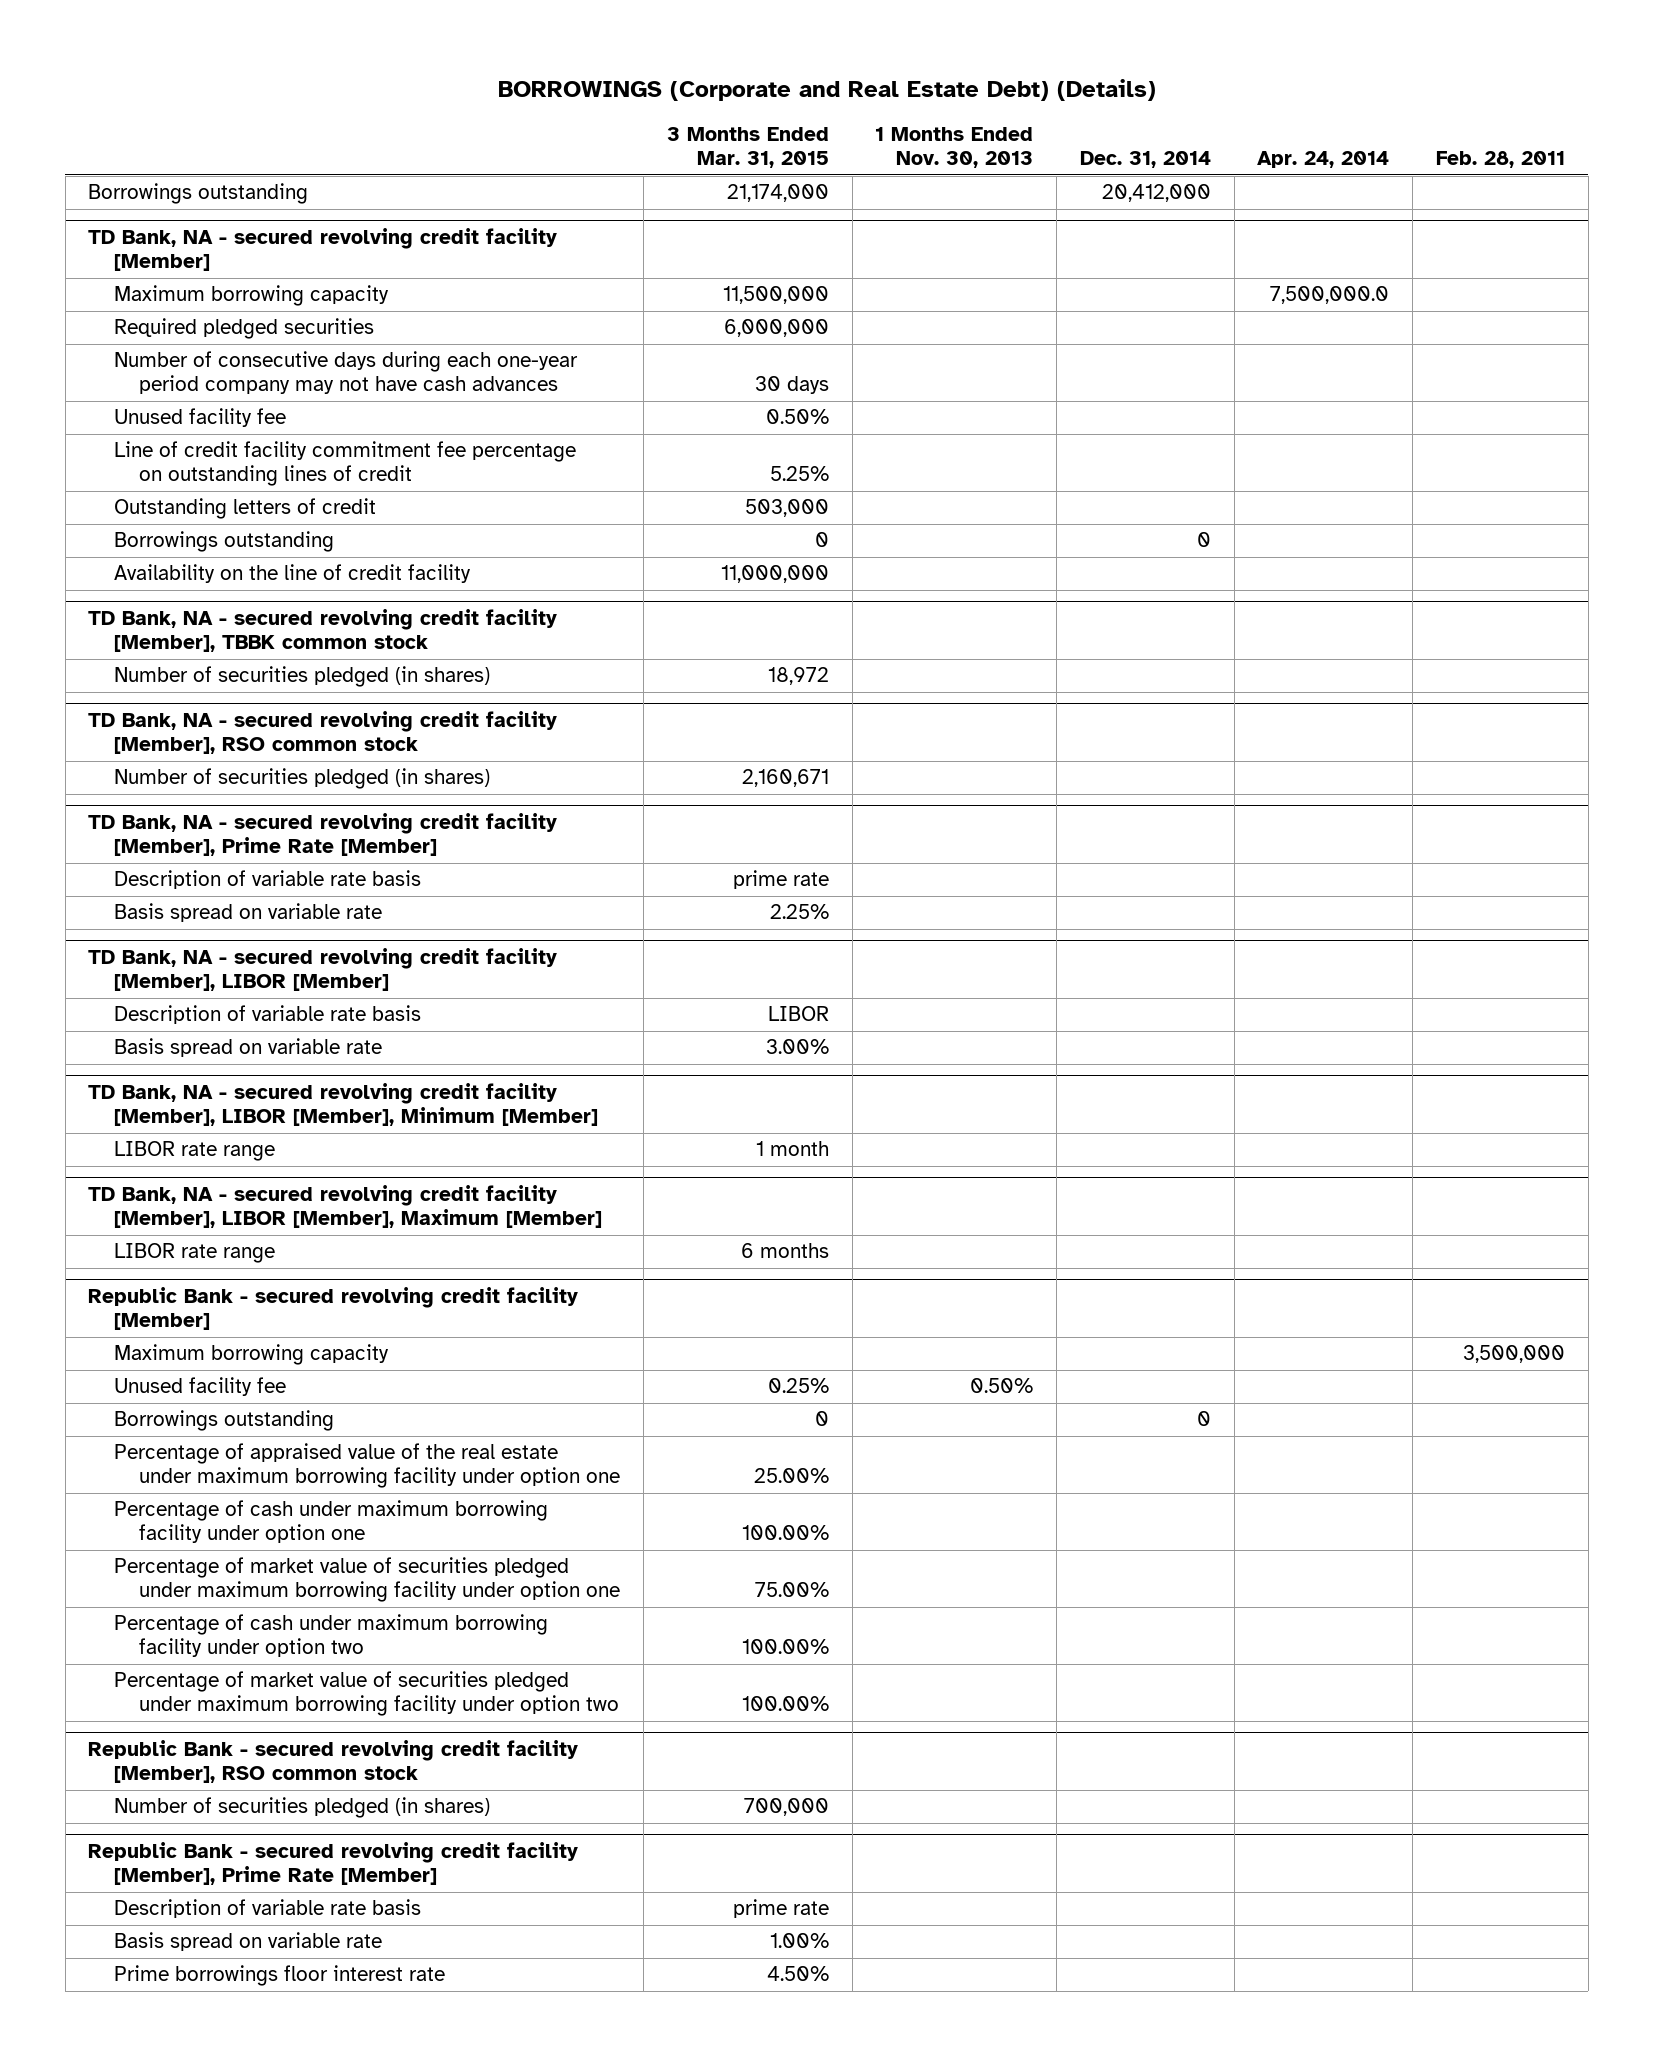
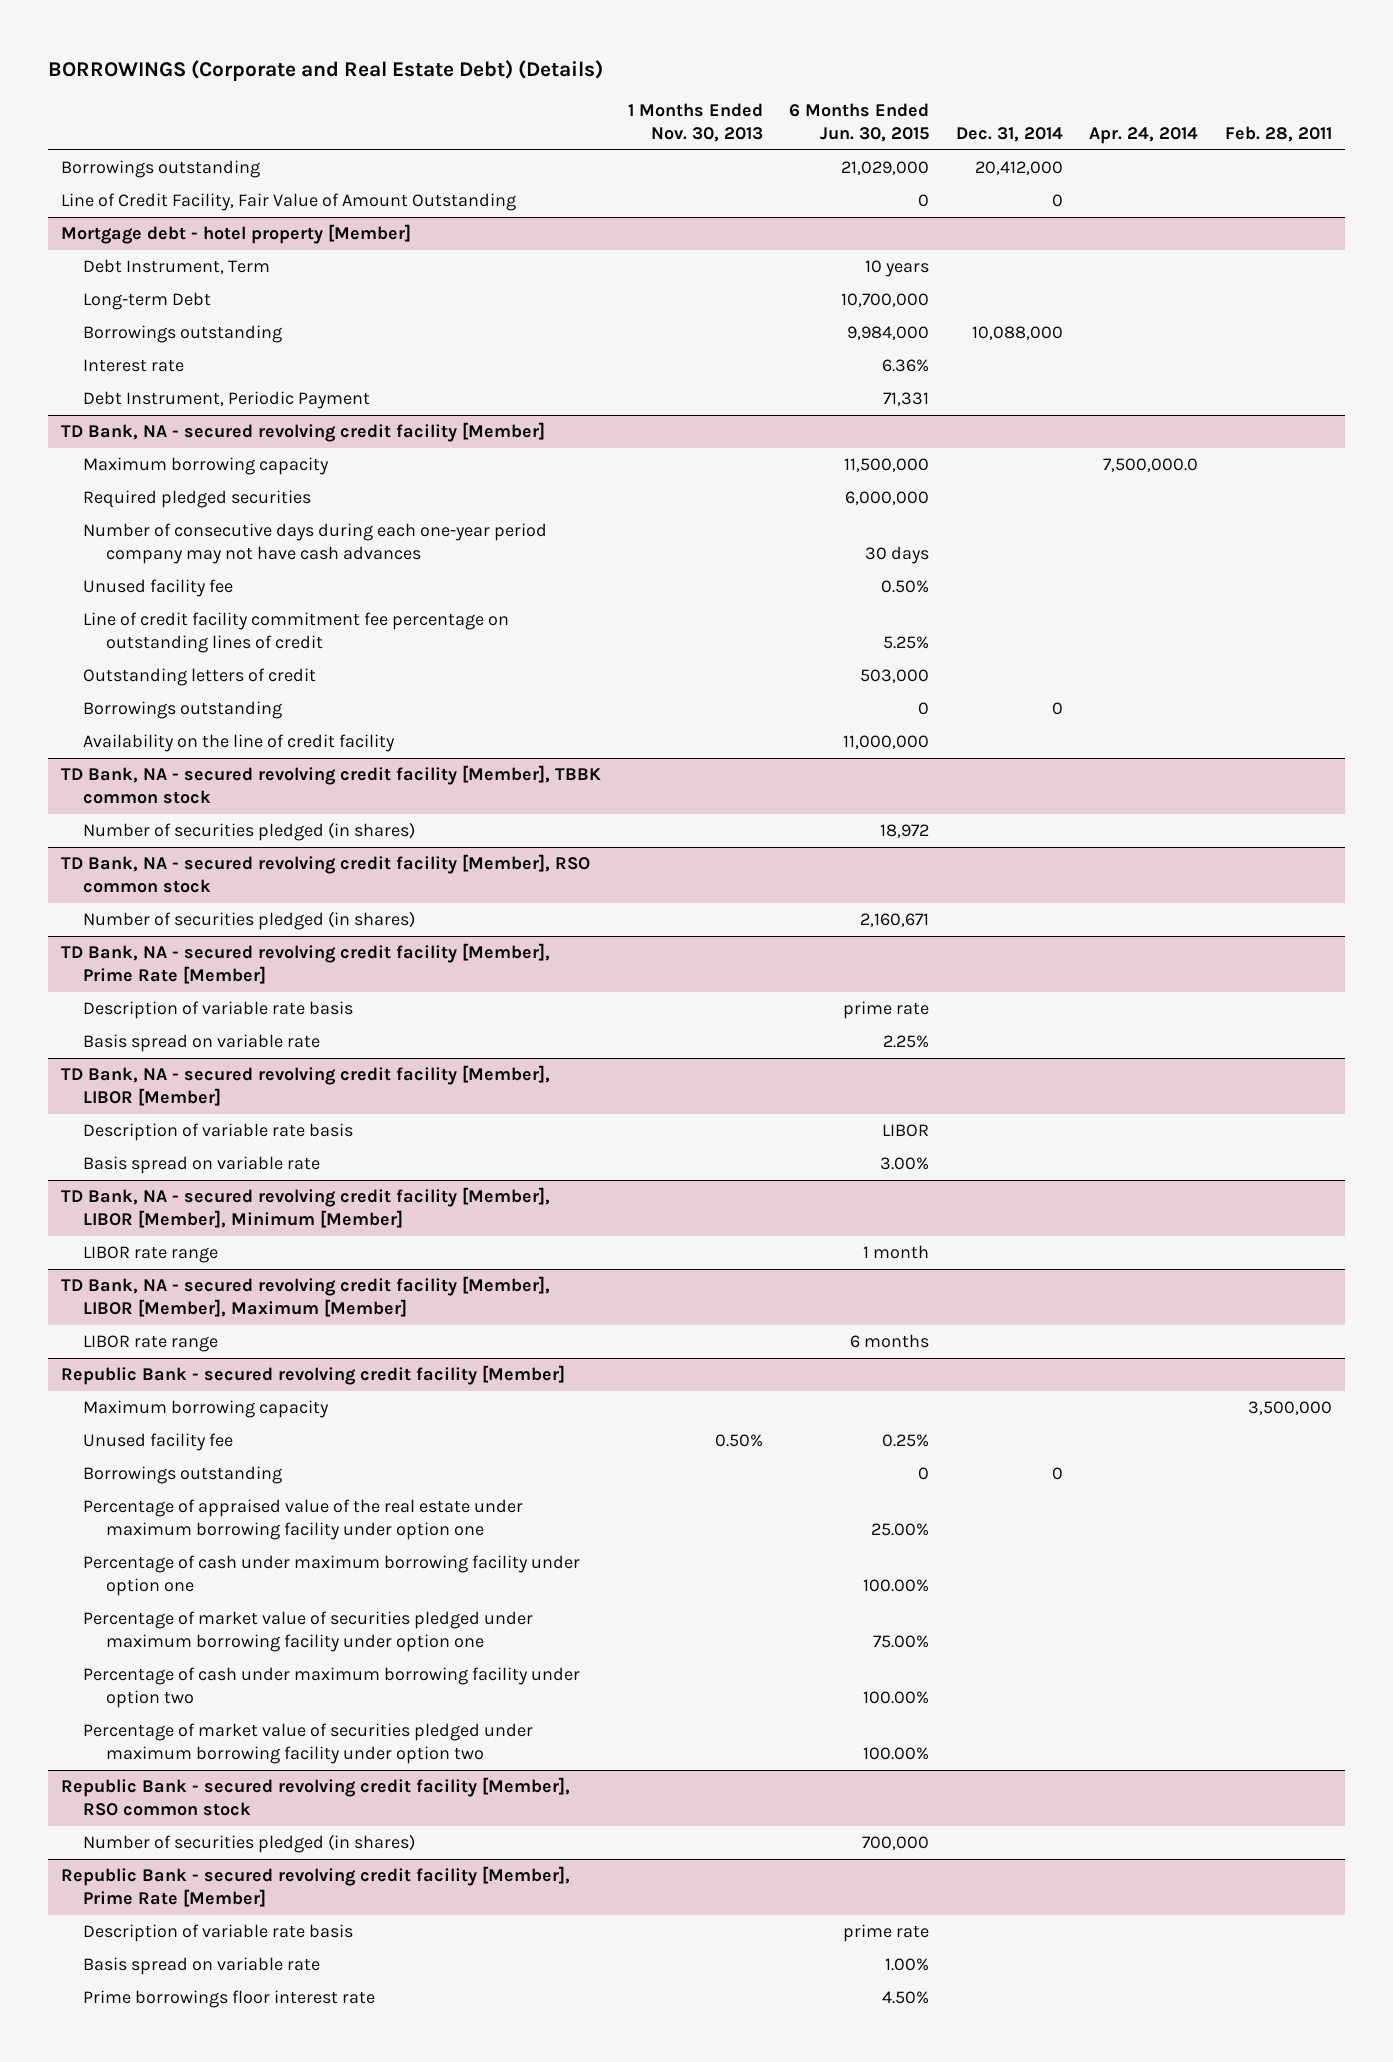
[666,127,829,169] 3 Months Ended Mar. 31, 2015 -> none
none -> [789,103,930,143] 6 Months Ended Jun. 30, 2015
none -> [61,193,517,212] Line of Credit Facility, Fair Value of Amount Outstanding
none -> [61,224,412,245] Mortgage debt - hotel property [Member]
none -> [83,259,271,275] Debt Instrument, Term
none -> [83,292,212,311] Long-term Debt
none -> [83,325,283,344] Borrowings outstanding
none -> [83,359,185,373] Interest rate
none -> [83,391,371,410] Debt Instrument, Periodic Payment

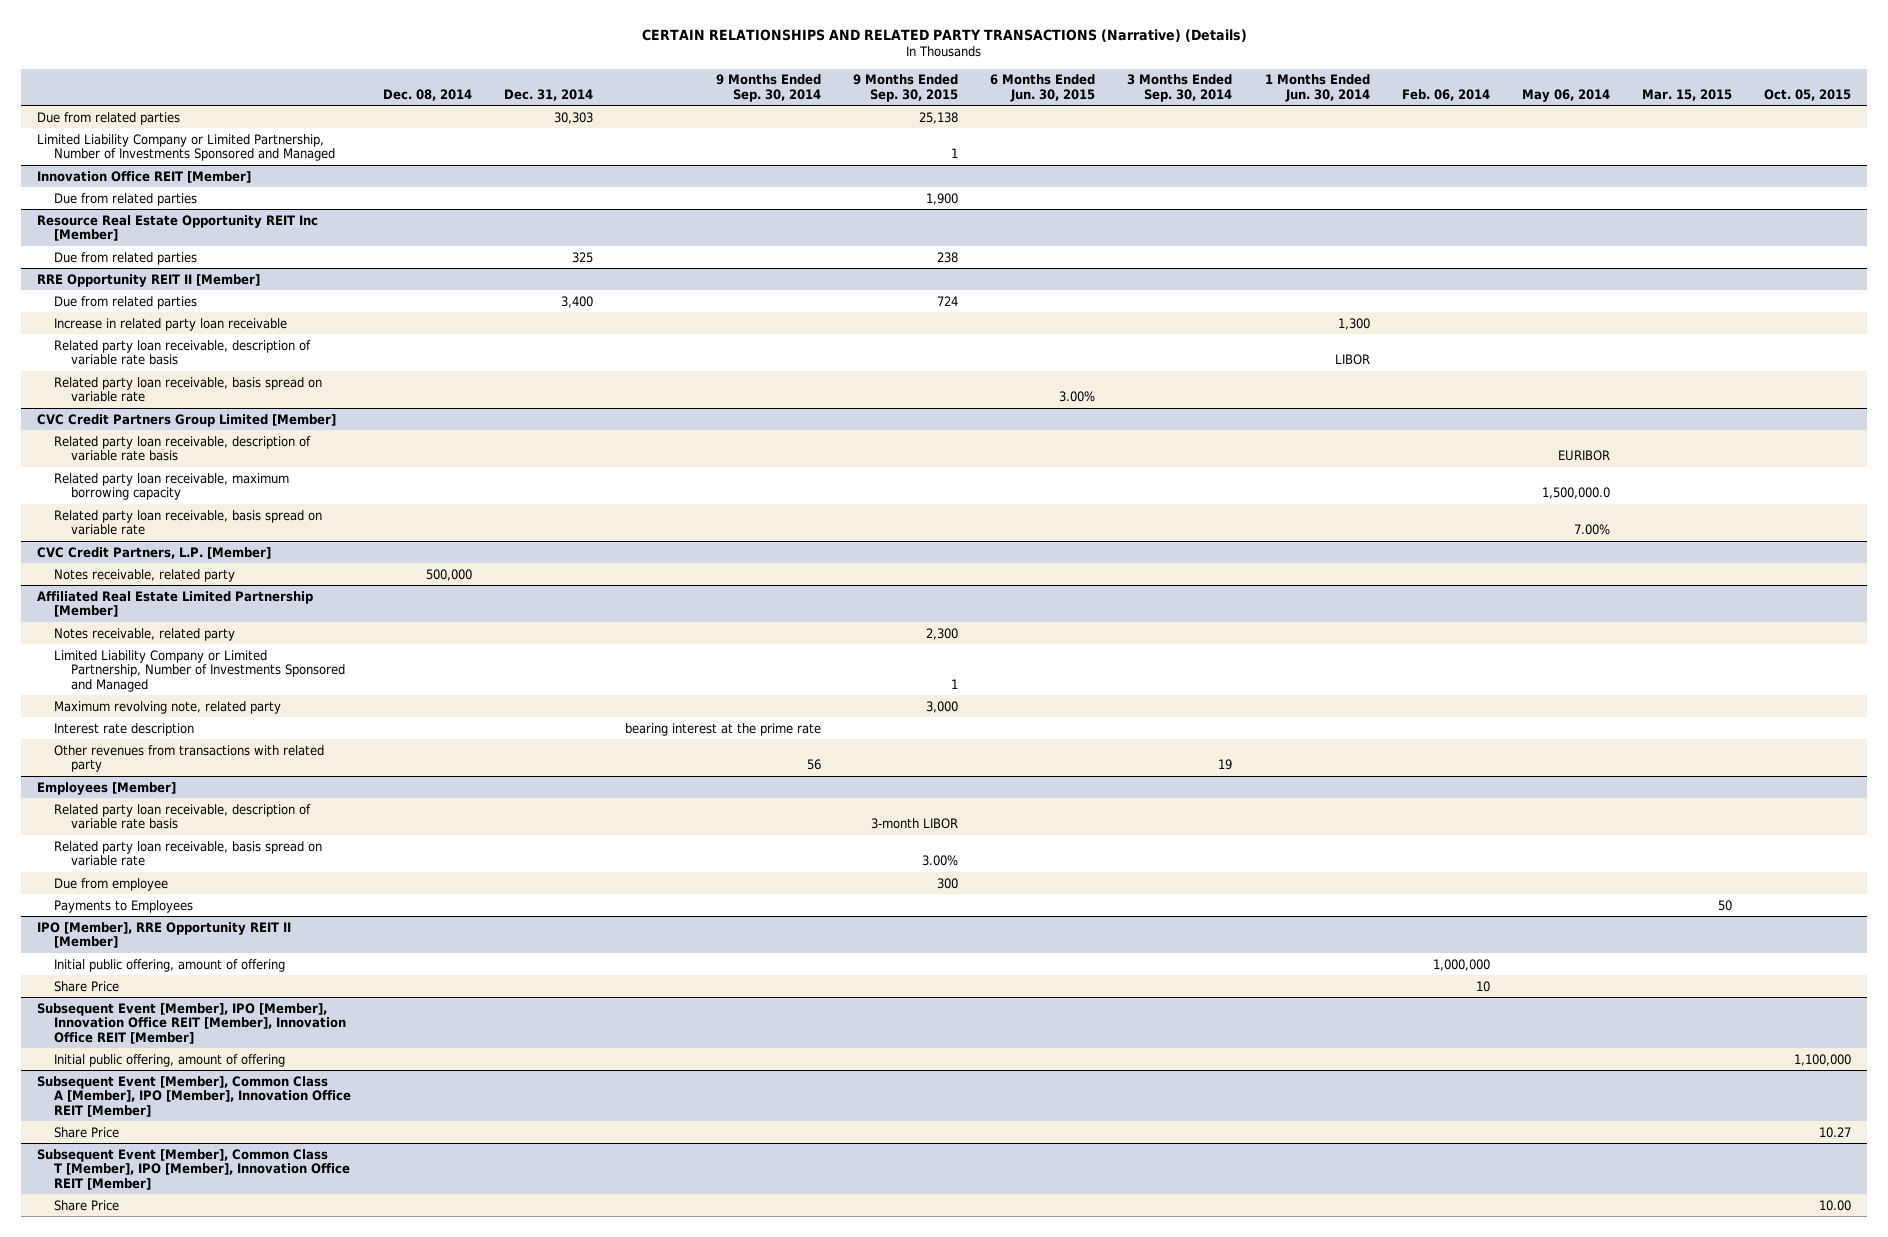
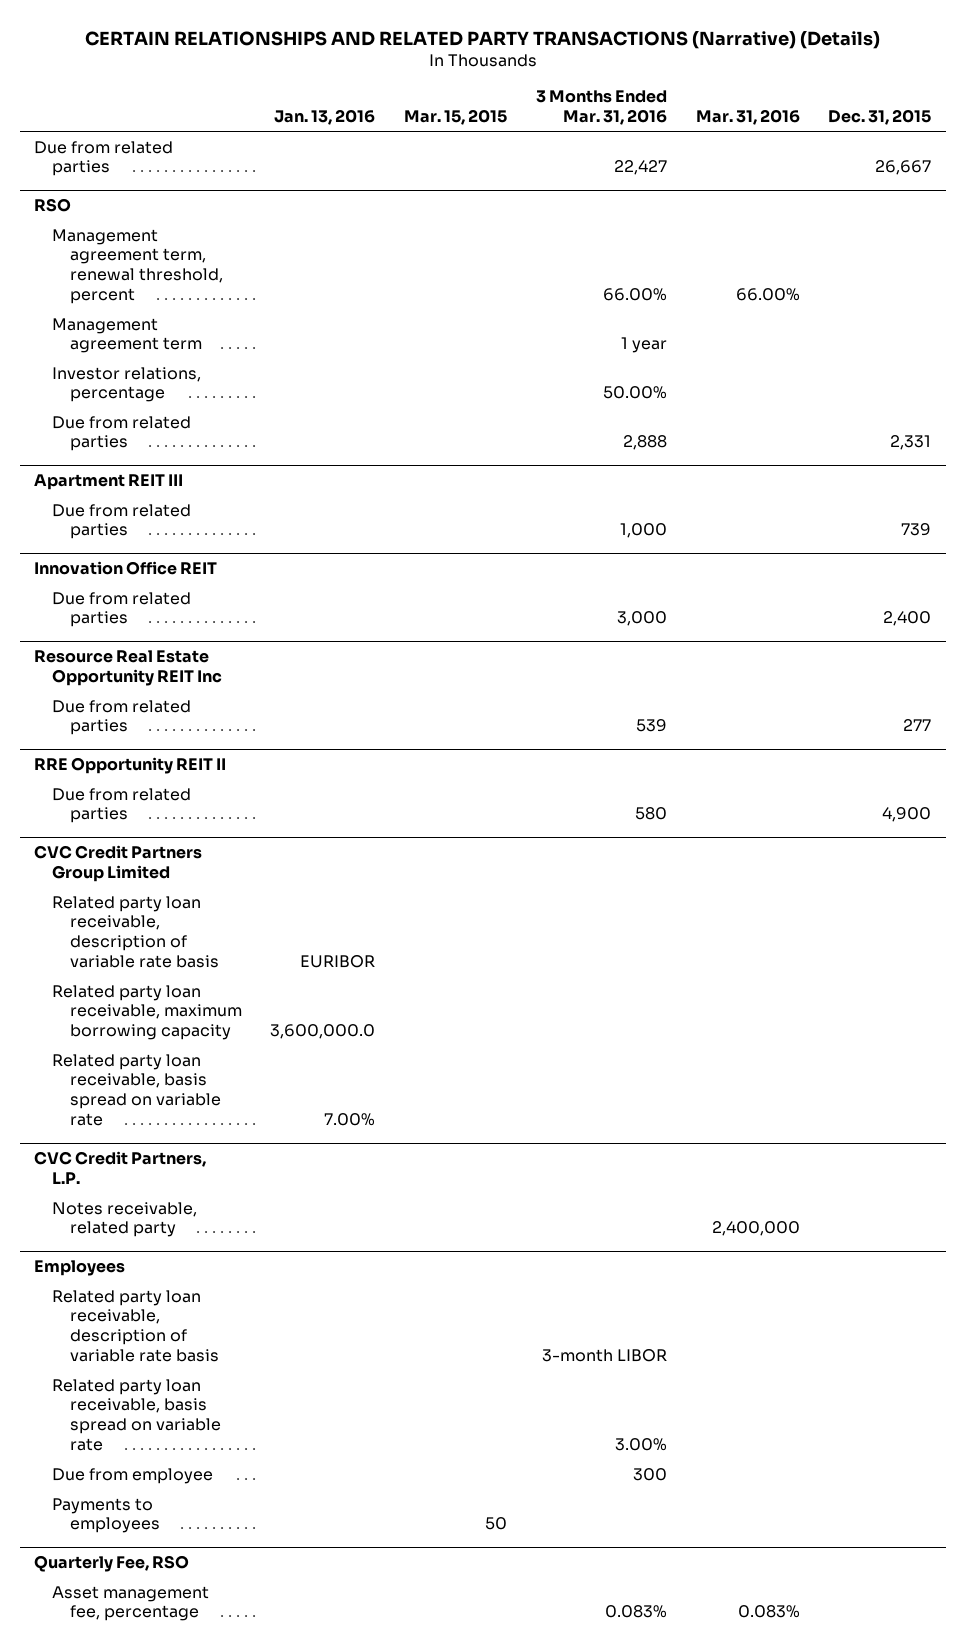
[382,88,472,101] Dec. 08, 2014 -> none
[503,88,593,101] Dec. 31, 2014 -> none
[716,74,822,102] 9 Months Ended Sep. 30, 2014 -> none
[853,74,959,102] 9 Months Ended Sep. 30, 2015 -> none
[990,74,1096,102] 6 Months Ended Jun. 30, 2015 -> none
[1127,74,1233,102] 3 Months Ended Sep. 30, 2014 -> none
[1264,74,1370,102] 1 Months Ended Jun. 30, 2014 -> none
[1401,88,1490,101] Feb. 06, 2014 -> none
[1521,88,1610,102] May 06, 2014 -> none
[1763,88,1851,101] Oct. 05, 2015 -> none
none -> [274,109,376,126] Jan. 13, 2016
none -> [535,90,667,126] 3 Months Ended Mar. 31, 2016
none -> [695,109,800,126] Mar. 31, 2016
none -> [828,109,932,126] Dec. 31, 2015
[36,133,335,162] Limited Liability Company or Limited Partnership, Number of Investments Sponsored and Managed -> none
none -> [34,198,72,213] RSO
none -> [52,228,223,304] Management agreement term, renewal threshold, percent
none -> [52,317,202,354] Management agreement term
none -> [52,366,202,403] Investor relations, percentage
none -> [52,415,192,452] Due from related parties
none -> [34,474,184,491] Apartment REIT III
none -> [52,503,192,540] Due from related parties
[36,170,251,183] Innovation Office REIT [Member] -> [34,561,218,576] Innovation Office REIT
[36,214,318,242] Resource Real Estate Opportunity REIT Inc [Member] -> [34,650,223,687] Resource Real Estate Opportunity REIT Inc
[36,273,260,287] RRE Opportunity REIT II [Member] -> [34,757,227,775] RRE Opportunity REIT II
[53,317,287,331] Increase in related party loan receivable -> none
[53,339,311,366] Related party loan receivable, description of variable rate basis -> none
[53,376,322,403] Related party loan receivable, basis spread on variable rate -> none
[36,413,336,427] CVC Credit Partners Group Limited [Member] -> [34,845,203,883] CVC Credit Partners Group Limited
[36,546,271,559] CVC Credit Partners, L.P. [Member] -> [34,1151,207,1185] CVC Credit Partners, L.P.
[36,590,313,618] Affiliated Real Estate Limited Partnership [Member] -> none
[53,627,235,641] Notes receivable, related party -> none
[53,649,345,692] Limited Liability Company or Limited Partnership, Number of Investments Sponsored and Managed -> none
[53,700,281,714] Maximum revolving note, related party -> none
[53,722,194,736] Interest rate description -> none
[53,744,324,773] Other revenues from transactions with related party -> none
[36,781,176,795] Employees [Member] -> [34,1260,126,1277] Employees
[36,921,291,949] IPO [Member], RRE Opportunity REIT II [Member] -> none
[53,958,285,972] Initial public offering, amount of offering -> none
[53,980,119,992] Share Price -> none
[36,1002,346,1044] Subsequent Event [Member], IPO [Member], Innovation Office REIT [Member], Innovation Office REIT [Member] -> none
[53,1053,285,1067] Initial public offering, amount of offering -> none
[36,1075,351,1117] Subsequent Event [Member], Common Class A [Member], IPO [Member], Innovation Office REIT [Member] -> none
[53,1126,119,1138] Share Price -> none
[36,1148,350,1190] Subsequent Event [Member], Common Class T [Member], IPO [Member], Innovation Office REIT [Member] -> none
[53,1199,119,1211] Share Price -> none
[53,899,193,913] Payments to Employees -> [52,1497,160,1534] Payments to employees
none -> [34,1555,190,1573] Quarterly Fee, RSO
none -> [52,1585,210,1622] Asset management fee, percentage

